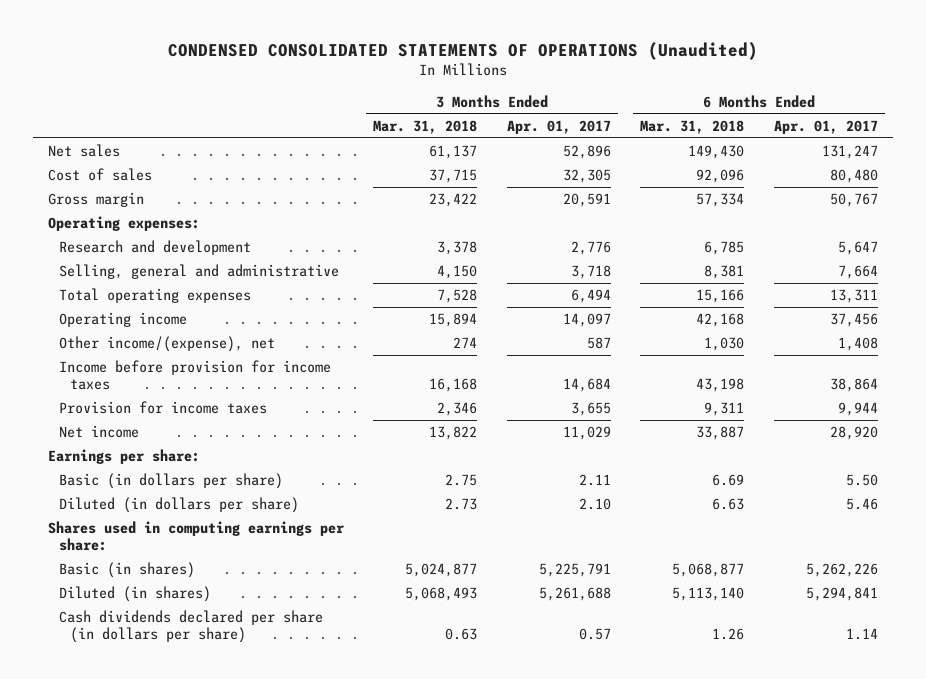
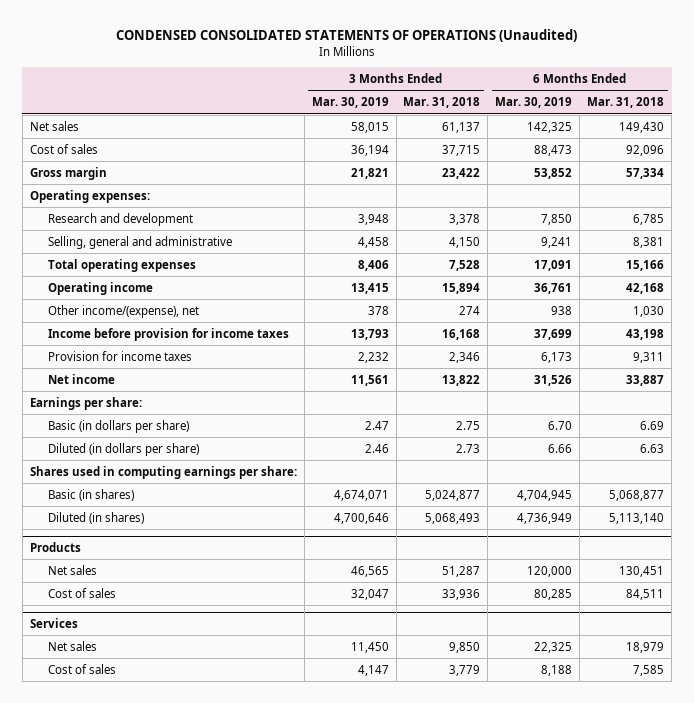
[506,119,611,134] Apr. 01, 2017 -> none
[773,119,878,134] Apr. 01, 2017 -> none
none -> [311,97,389,109] Mar. 30, 2019
none -> [495,97,573,109] Mar. 30, 2019
[58,609,323,644] Cash dividends declared per share (in dollars per share) -> none
none -> [29,541,81,552] Products
none -> [47,564,97,575] Net sales
none -> [47,587,116,598] Cost of sales
none -> [29,617,78,628] Services
none -> [47,640,97,651] Net sales
none -> [47,663,116,674] Cost of sales

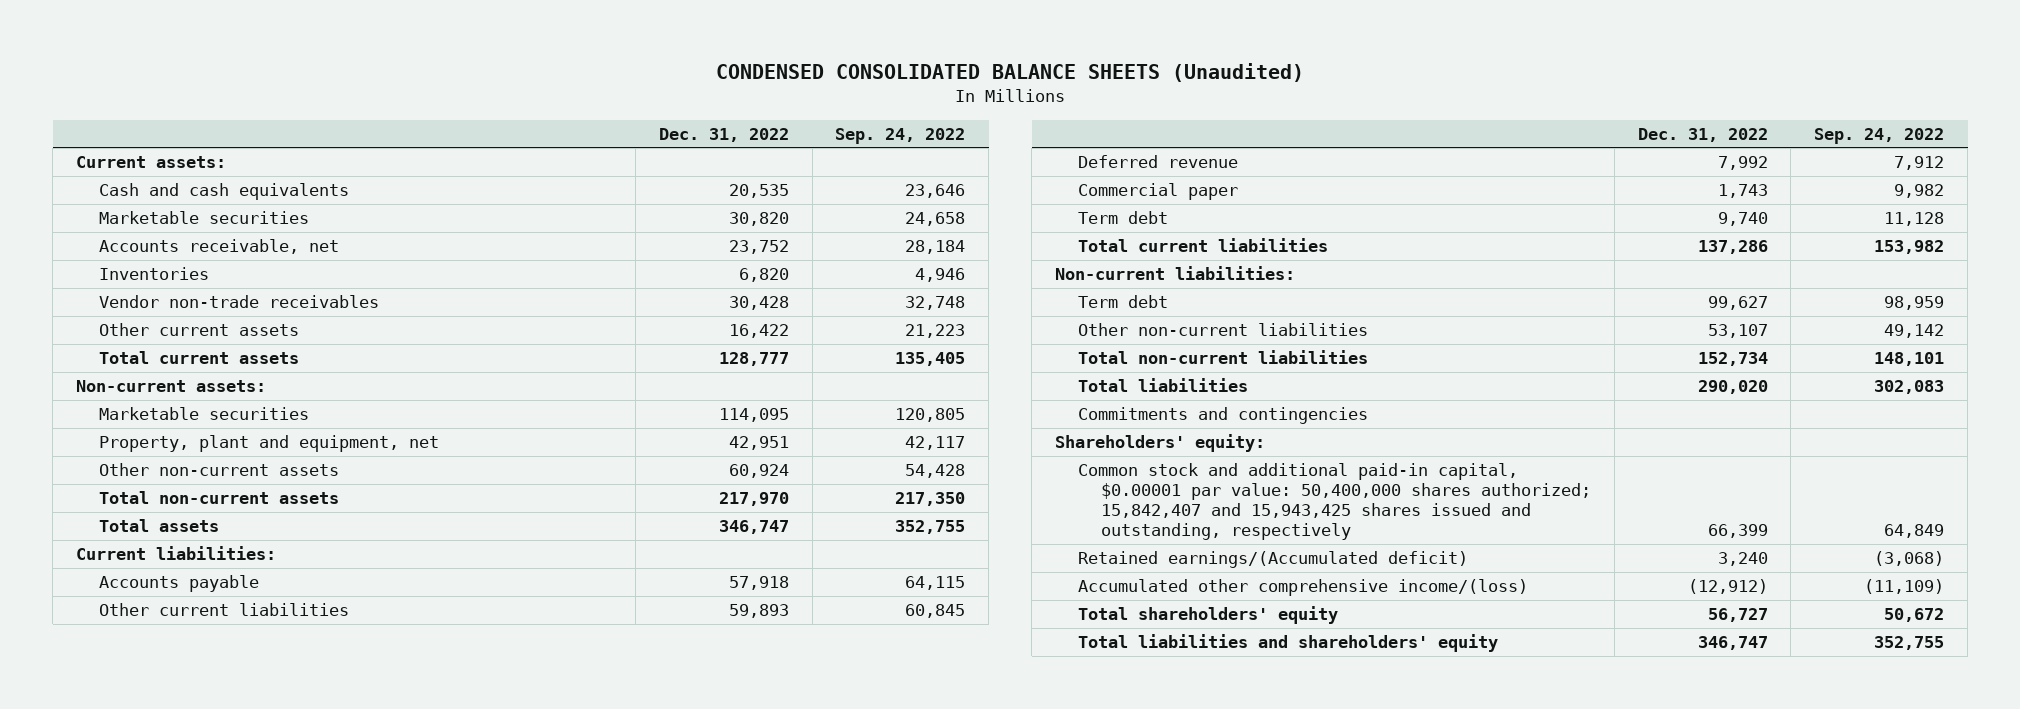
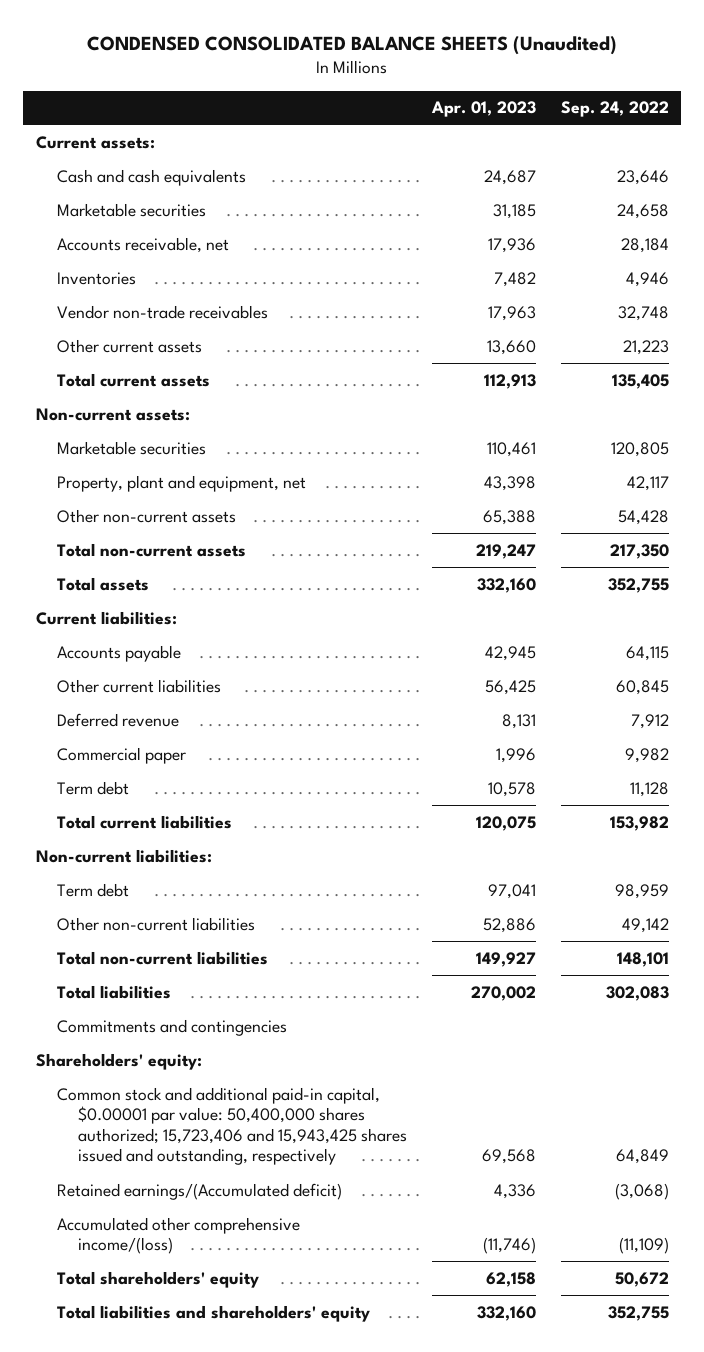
[658,127,789,142] Dec. 31, 2022 -> none
none -> [431,101,537,118] Apr. 01, 2023
[1077,463,1591,541] Common stock and additional paid-in capital, $0.00001 par value: 50,400,000 shares authorized; 15,842,407 and 15,943,425 shares issued and outstanding, respectively -> [56,1086,408,1166] Common stock and additional paid-in capital, $0.00001 par value: 50,400,000 shares authorized; 15,723,406 and 15,943,425 shares issued and outstanding, respectively

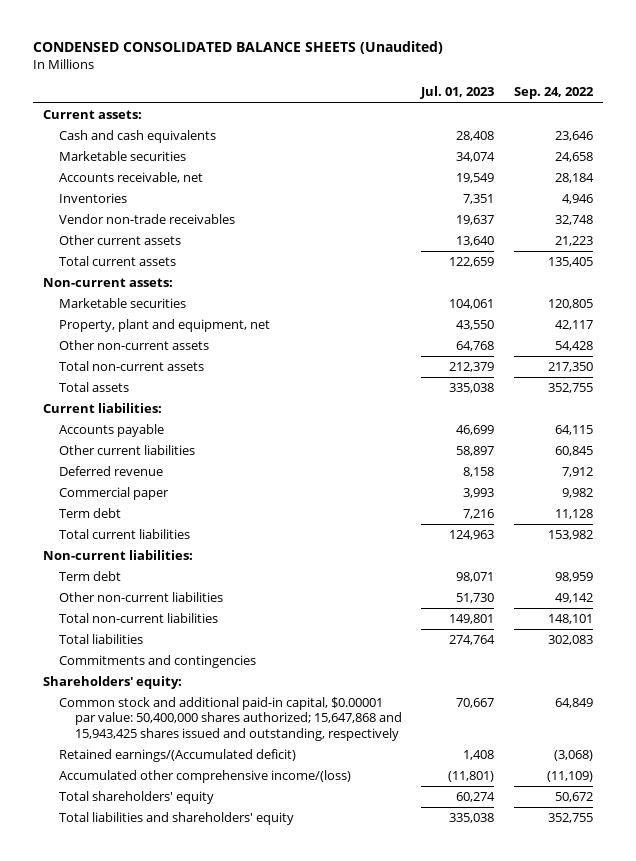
[431,101,537,118] Apr. 01, 2023 -> none
none -> [420,86,495,100] Jul. 01, 2023
[56,1086,408,1166] Common stock and additional paid-in capital, $0.00001 par value: 50,400,000 shares authorized; 15,723,406 and 15,943,425 shares issued and outstanding, respectively -> [58,697,402,741] Common stock and additional paid-in capital, $0.00001 par value: 50,400,000 shares authorized; 15,647,868 and 15,943,425 shares issued and outstanding, respectively

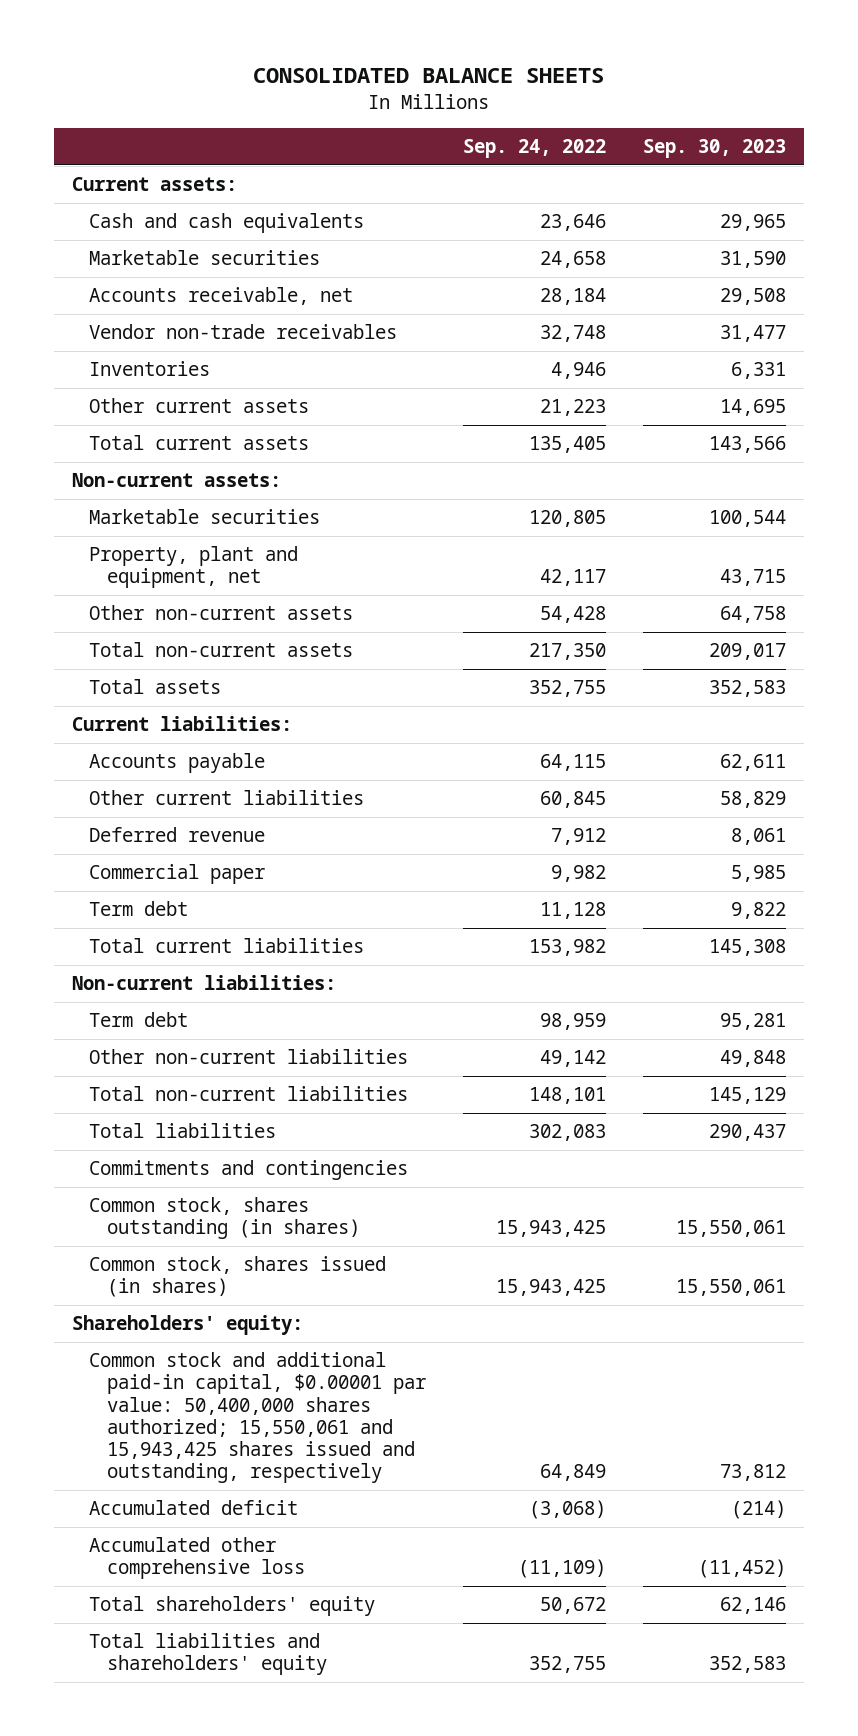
[33,41,444,55] CONDENSED CONSOLIDATED BALANCE SHEETS (Unaudited) -> [252,68,604,84] CONSOLIDATED BALANCE SHEETS
[420,86,495,100] Jul. 01, 2023 -> none
none -> [642,139,786,159] Sep. 30, 2023
[58,193,127,204] Inventories -> [89,361,211,377] Inventories
none -> [89,1197,360,1240] Common stock, shares outstanding (in shares)
none -> [89,1256,387,1298] Common stock, shares issued (in shares)
[58,697,402,741] Common stock and additional paid-in capital, $0.00001 par value: 50,400,000 shares authorized; 15,647,868 and 15,943,425 shares issued and outstanding, respectively -> [89,1352,426,1483] Common stock and additional paid-in capital, $0.00001 par value: 50,400,000 shares authorized; 15,550,061 and 15,943,425 shares issued and outstanding, respectively
[58,749,296,763] Retained earnings/(Accumulated deficit) -> [89,1500,299,1516] Accumulated deficit
[58,770,351,784] Accumulated other comprehensive income/(loss) -> [89,1537,305,1580] Accumulated other comprehensive loss

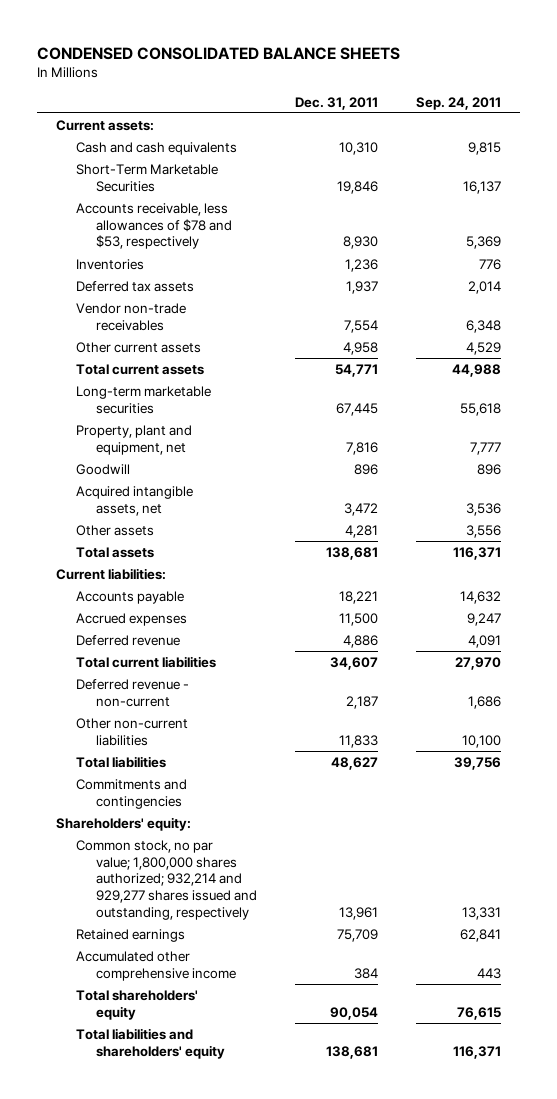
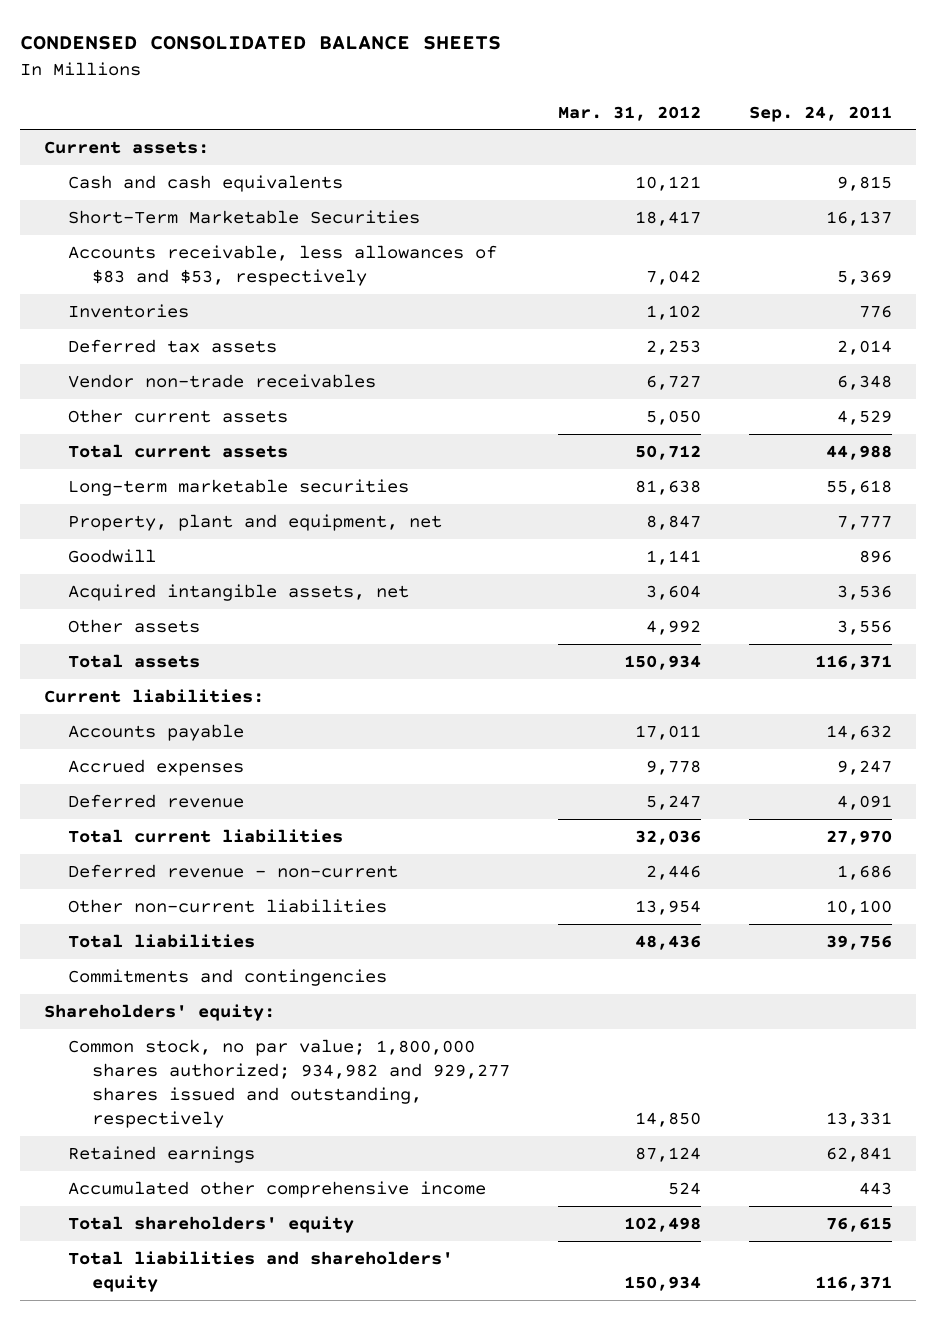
[294,96,378,110] Dec. 31, 2011 -> none
none -> [558,105,702,121] Mar. 31, 2012
[76,202,233,250] Accounts receivable, less allowances of $78 and $53, respectively -> [67,245,497,287] Accounts receivable, less allowances of $83 and $53, respectively
[76,839,258,921] Common stock, no par value; 1,800,000 shares authorized; 932,214 and 929,277 shares issued and outstanding, respectively -> [67,1039,511,1128] Common stock, no par value; 1,800,000 shares authorized; 934,982 and 929,277 shares issued and outstanding, respectively

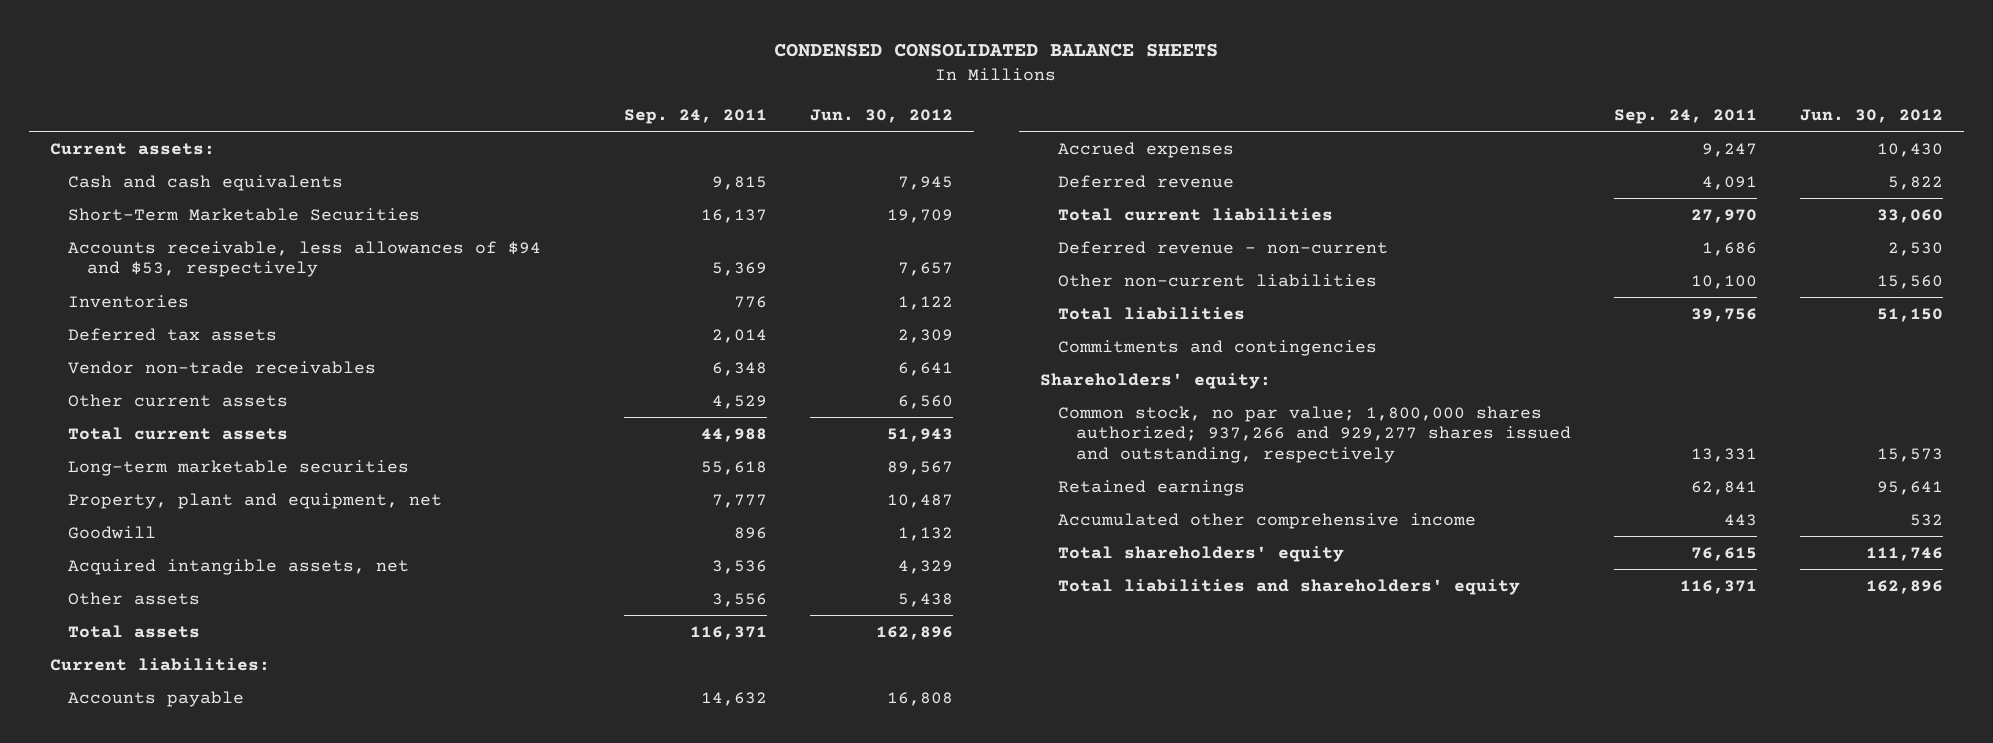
[558,105,702,121] Mar. 31, 2012 -> none
none -> [809,108,953,123] Jun. 30, 2012
[67,245,497,287] Accounts receivable, less allowances of $83 and $53, respectively -> [68,240,542,278] Accounts receivable, less allowances of $94 and $53, respectively
[67,1039,511,1128] Common stock, no par value; 1,800,000 shares authorized; 934,982 and 929,277 shares issued and outstanding, respectively -> [1058,405,1572,463] Common stock, no par value; 1,800,000 shares authorized; 937,266 and 929,277 shares issued and outstanding, respectively

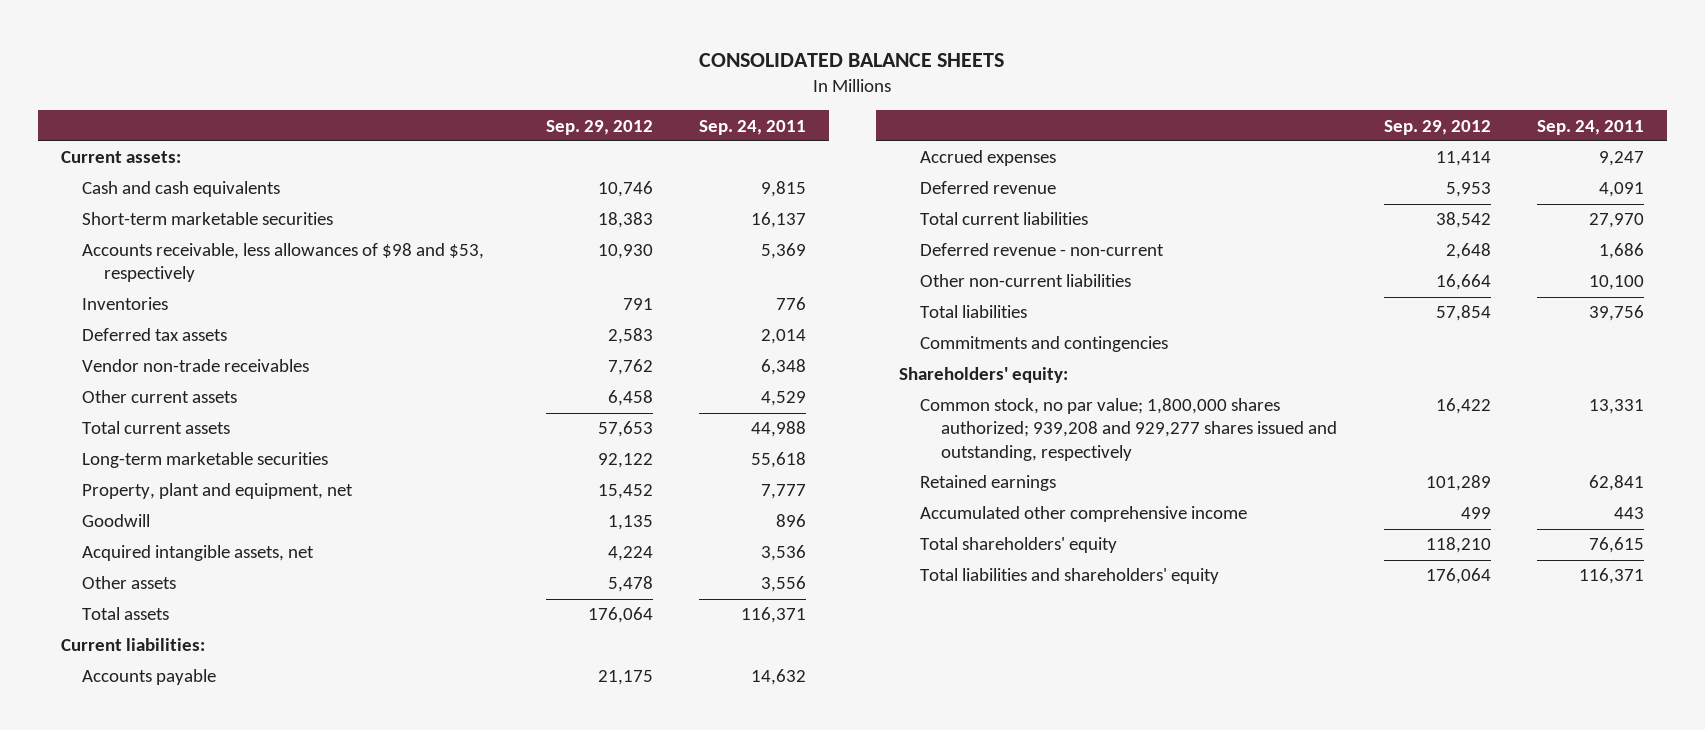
[774,43,1219,58] CONDENSED CONSOLIDATED BALANCE SHEETS -> [699,52,1005,67] CONSOLIDATED BALANCE SHEETS
[809,108,953,123] Jun. 30, 2012 -> none
none -> [545,119,653,135] Sep. 29, 2012
[68,207,421,221] Short-Term Marketable Securities -> [82,212,334,226] Short-term marketable securities
[68,240,542,278] Accounts receivable, less allowances of $94 and $53, respectively -> [82,243,485,283] Accounts receivable, less allowances of $98 and $53, respectively
[1058,405,1572,463] Common stock, no par value; 1,800,000 shares authorized; 937,266 and 929,277 shares issued and outstanding, respectively -> [920,398,1338,461] Common stock, no par value; 1,800,000 shares authorized; 939,208 and 929,277 shares issued and outstanding, respectively

